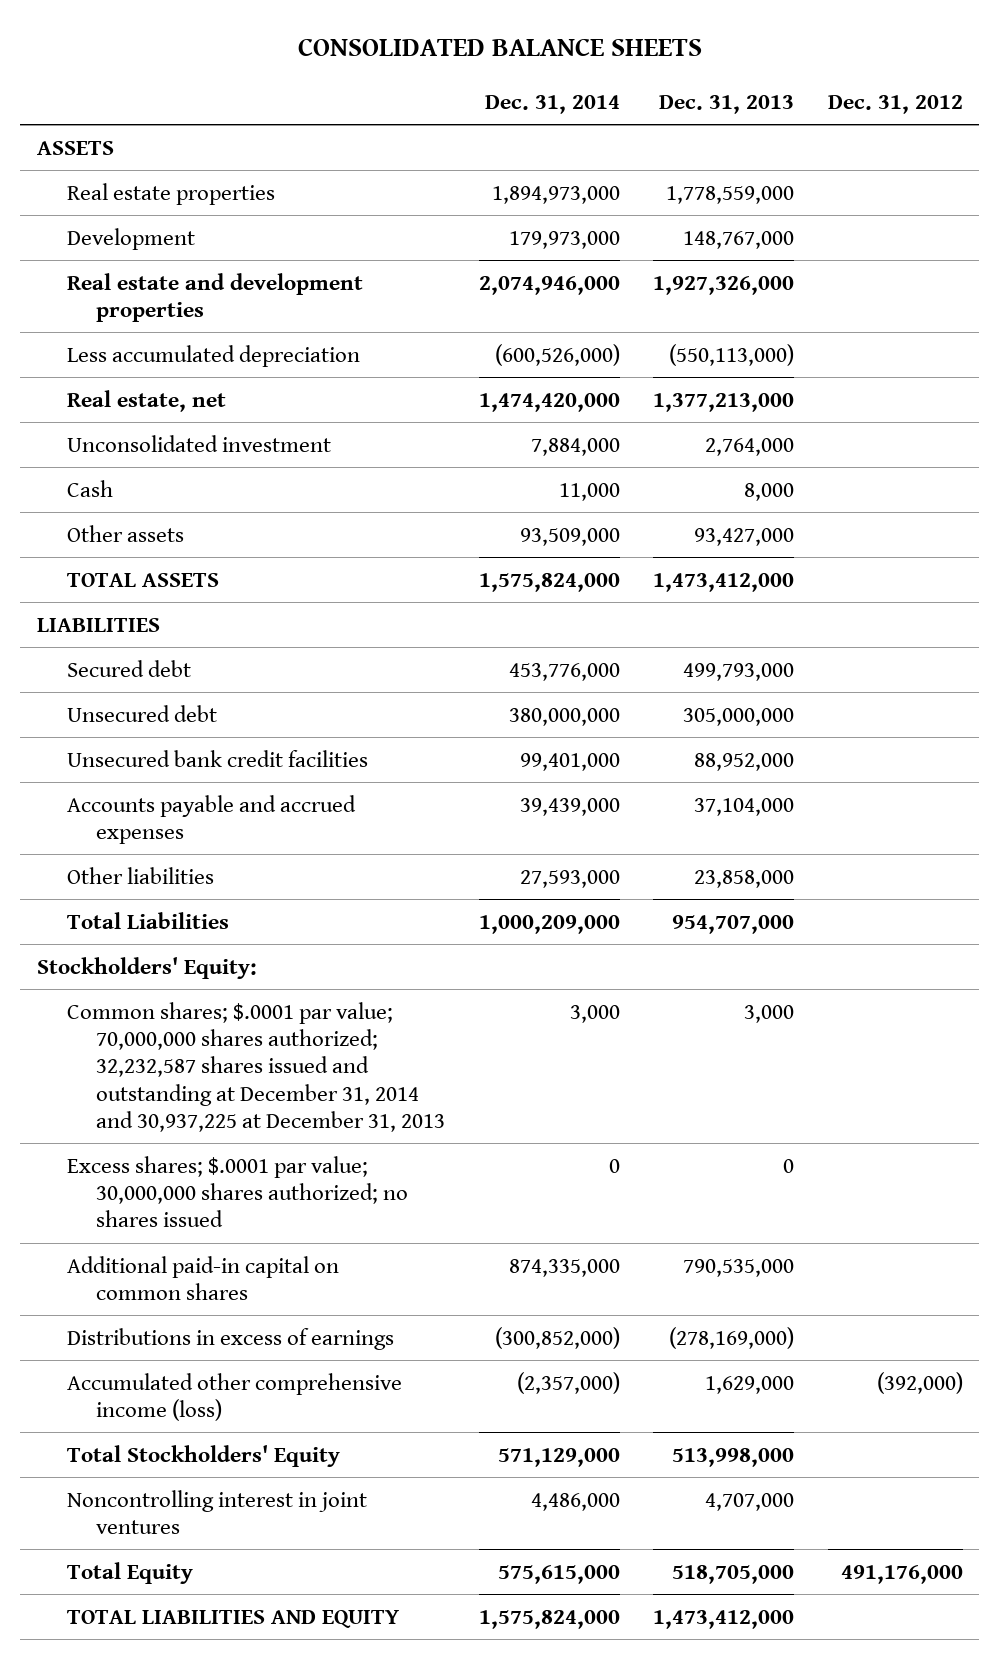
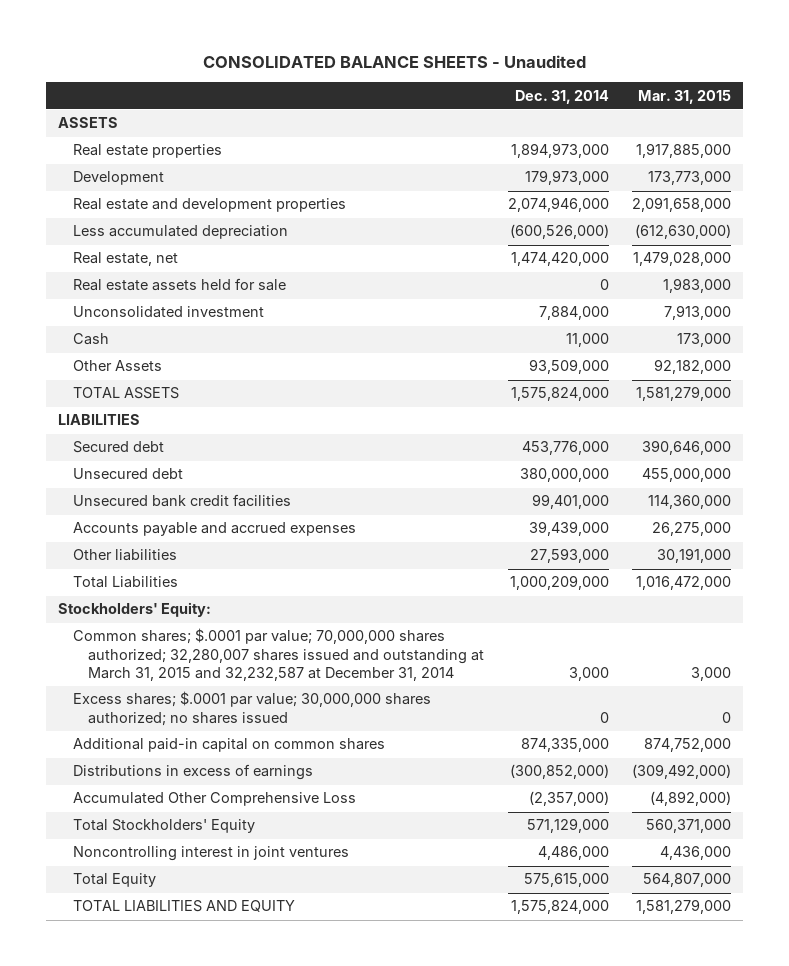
[297,37,702,56] CONSOLIDATED BALANCE SHEETS -> [202,55,586,69] CONSOLIDATED BALANCE SHEETS - Unaudited
[659,94,795,114] Dec. 31, 2013 -> none
[827,94,963,114] Dec. 31, 2012 -> none
none -> [638,89,732,104] Mar. 31, 2015
none -> [72,278,286,292] Real estate assets held for sale
[66,524,184,542] Other assets -> [72,360,162,372] Other Assets
[66,1001,446,1132] Common shares; $.0001 par value; 70,000,000 shares authorized; 32,232,587 shares issued and outstanding at December 31, 2014 and 30,937,225 at December 31, 2013 -> [72,628,484,682] Common shares; $.0001 par value; 70,000,000 shares authorized; 32,280,007 shares issued and outstanding at March 31, 2015 and 32,232,587 at December 31, 2014
[66,1372,402,1421] Accumulated other comprehensive income (loss) -> [72,792,356,807] Accumulated Other Comprehensive Loss

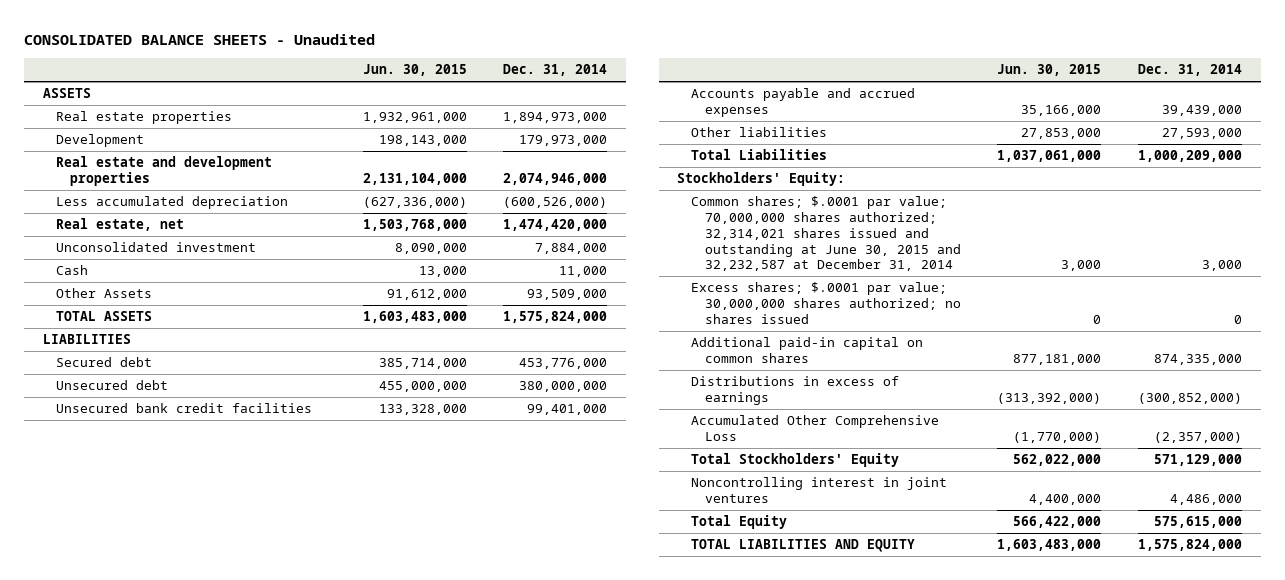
[638,89,732,104] Mar. 31, 2015 -> none
none -> [362,64,467,77] Jun. 30, 2015
[72,278,286,292] Real estate assets held for sale -> none
[72,628,484,682] Common shares; $.0001 par value; 70,000,000 shares authorized; 32,280,007 shares issued and outstanding at March 31, 2015 and 32,232,587 at December 31, 2014 -> [690,196,961,272] Common shares; $.0001 par value; 70,000,000 shares authorized; 32,314,021 shares issued and outstanding at June 30, 2015 and 32,232,587 at December 31, 2014

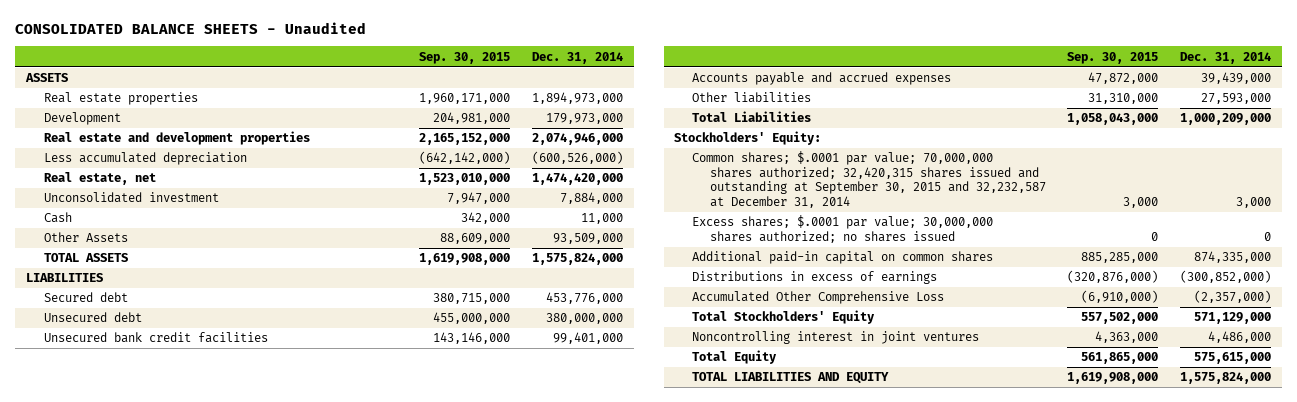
[362,64,467,77] Jun. 30, 2015 -> none
none -> [419,51,511,64] Sep. 30, 2015
[690,196,961,272] Common shares; $.0001 par value; 70,000,000 shares authorized; 32,314,021 shares issued and outstanding at June 30, 2015 and 32,232,587 at December 31, 2014 -> [692,151,1046,208] Common shares; $.0001 par value; 70,000,000 shares authorized; 32,420,315 shares issued and outstanding at September 30, 2015 and 32,232,587 at December 31, 2014

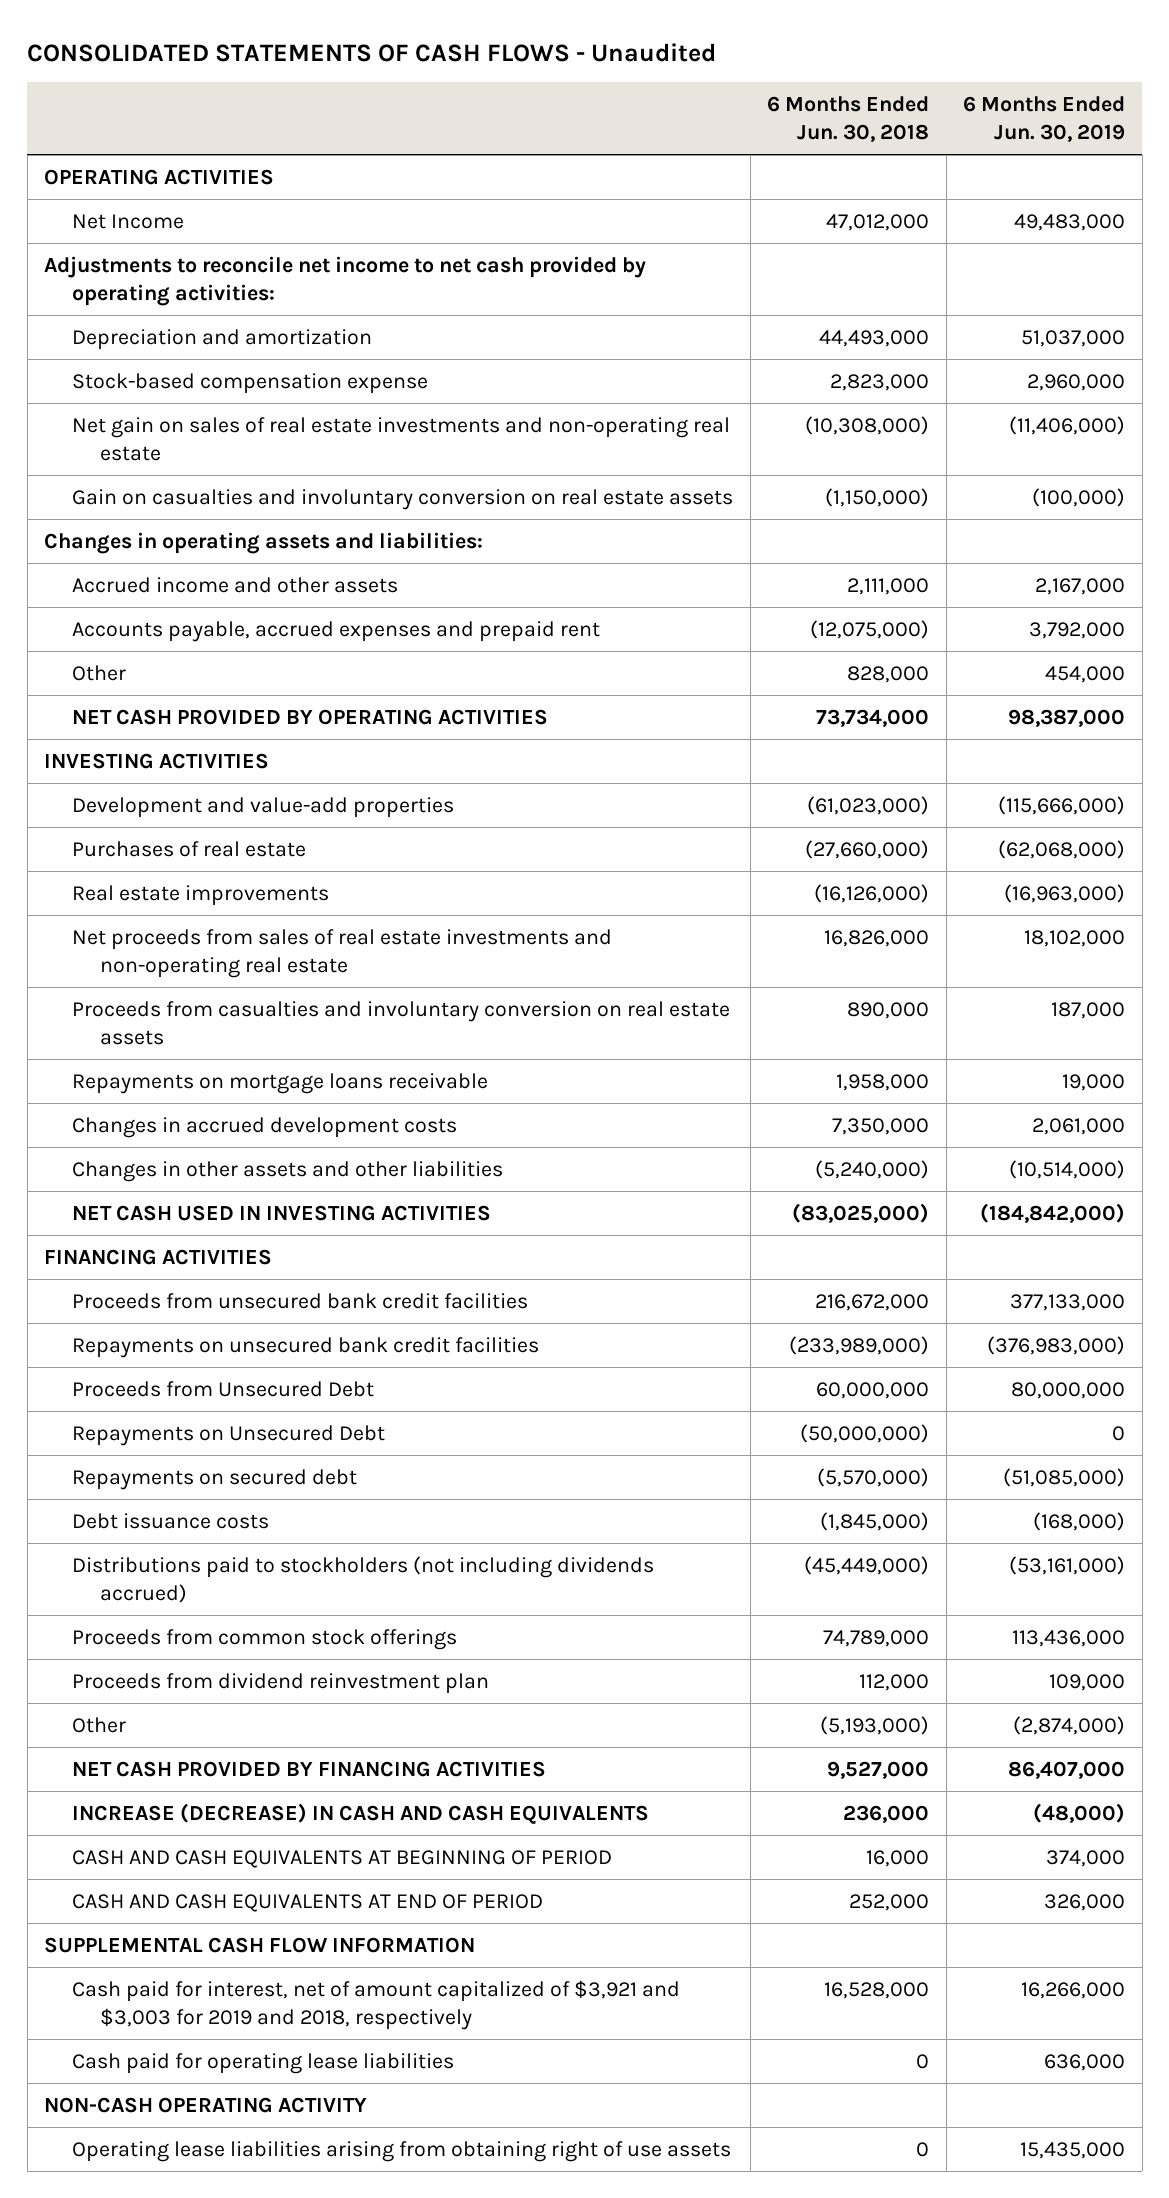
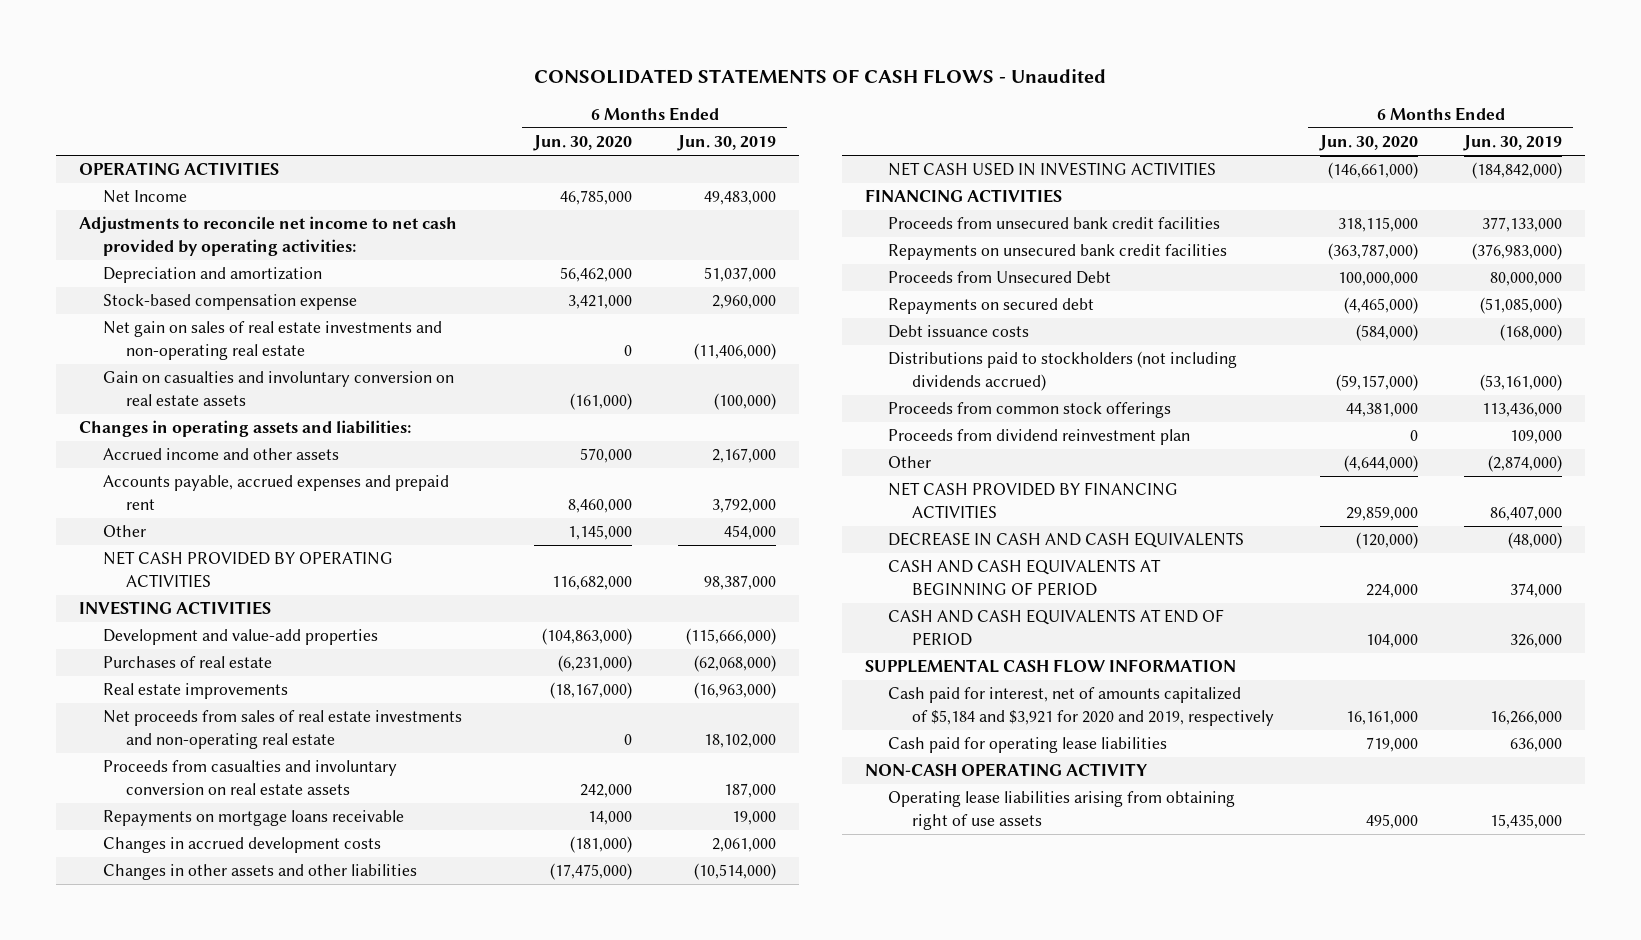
[767,96,930,143] 6 Months Ended Jun. 30, 2018 -> none
none -> [532,135,632,152] Jun. 30, 2020
[71,1424,385,1446] Repayments on Unsecured Debt -> none
[71,1802,649,1824] INCREASE (DECREASE) IN CASH AND CASH EQUIVALENTS -> [888,532,1245,549] DECREASE IN CASH AND CASH EQUIVALENTS
[71,1979,680,2030] Cash paid for interest, net of amount capitalized of $3,921 and $3,003 for 2019 and 2018, respectively -> [888,687,1274,726] Cash paid for interest, net of amounts capitalized of $5,184 and $3,921 for 2020 and 2019, respectively

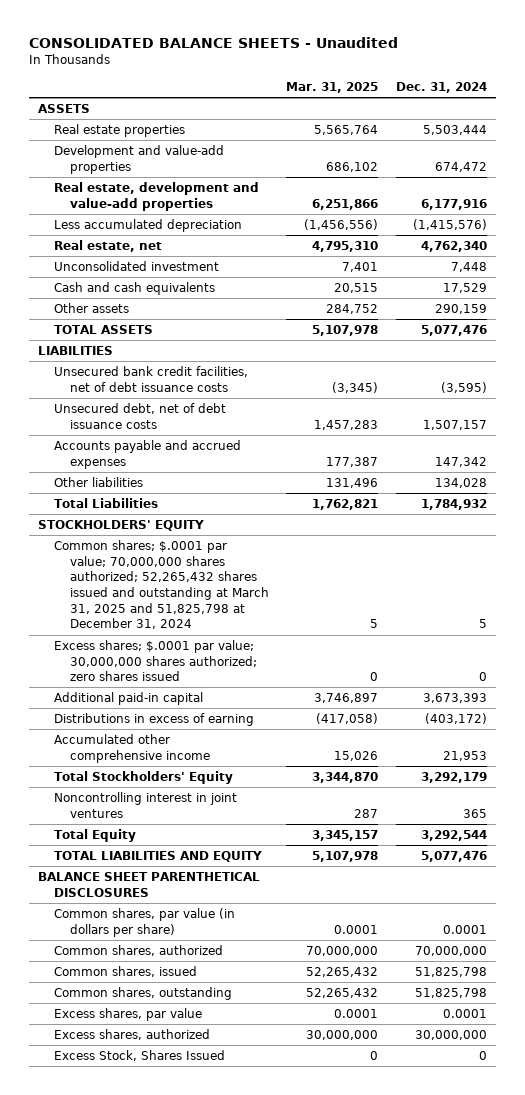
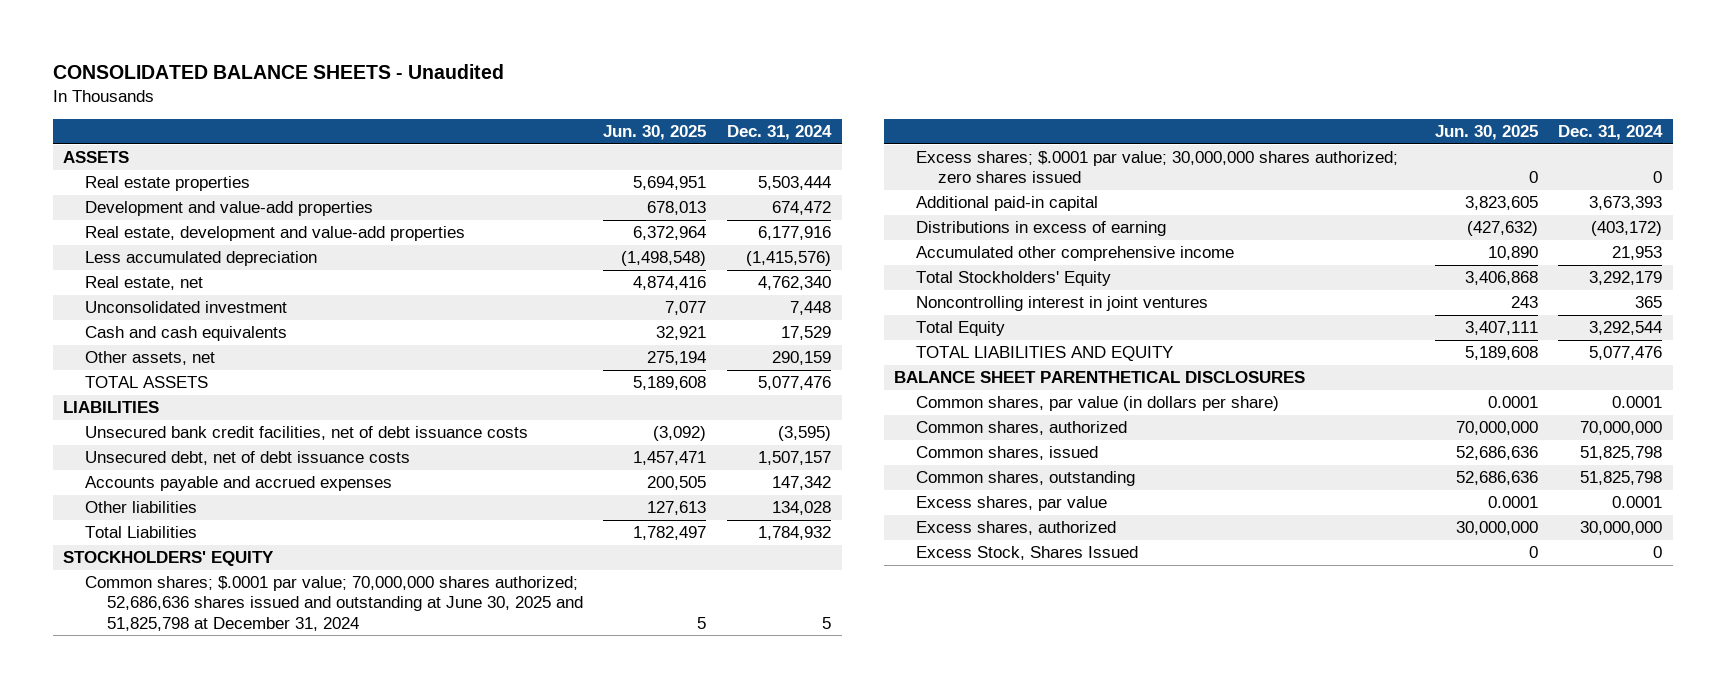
[286,82,379,94] Mar. 31, 2025 -> none
none -> [603,124,707,140] Jun. 30, 2025
[53,302,129,313] Other assets -> [84,351,215,366] Other assets, net
[53,539,269,630] Common shares; $.0001 par value; 70,000,000 shares authorized; 52,265,432 shares issued and outstanding at March 31, 2025 and 51,825,798 at December 31, 2024 -> [84,576,583,631] Common shares; $.0001 par value; 70,000,000 shares authorized; 52,686,636 shares issued and outstanding at June 30, 2025 and 51,825,798 at December 31, 2024

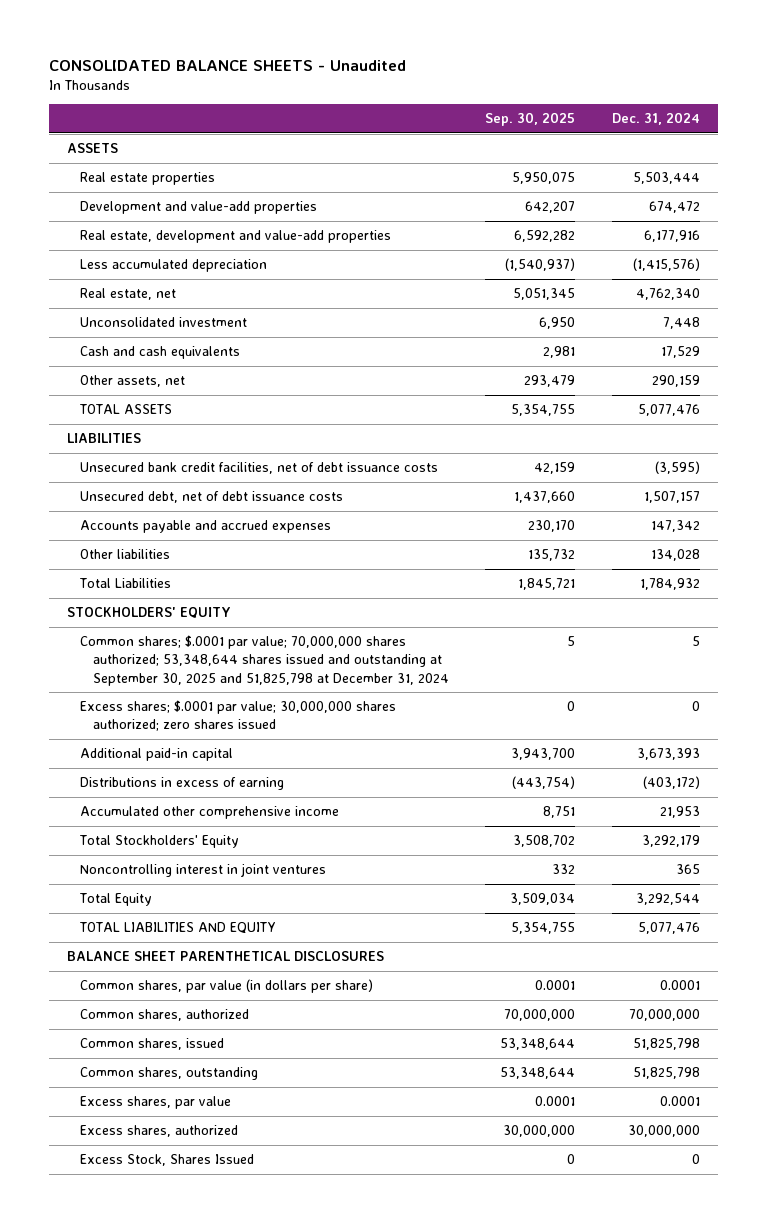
[603,124,707,140] Jun. 30, 2025 -> none
none -> [485,112,576,127] Sep. 30, 2025
[84,576,583,631] Common shares; $.0001 par value; 70,000,000 shares authorized; 52,686,636 shares issued and outstanding at June 30, 2025 and 51,825,798 at December 31, 2024 -> [79,635,449,686] Common shares; $.0001 par value; 70,000,000 shares authorized; 53,348,644 shares issued and outstanding at September 30, 2025 and 51,825,798 at December 31, 2024

